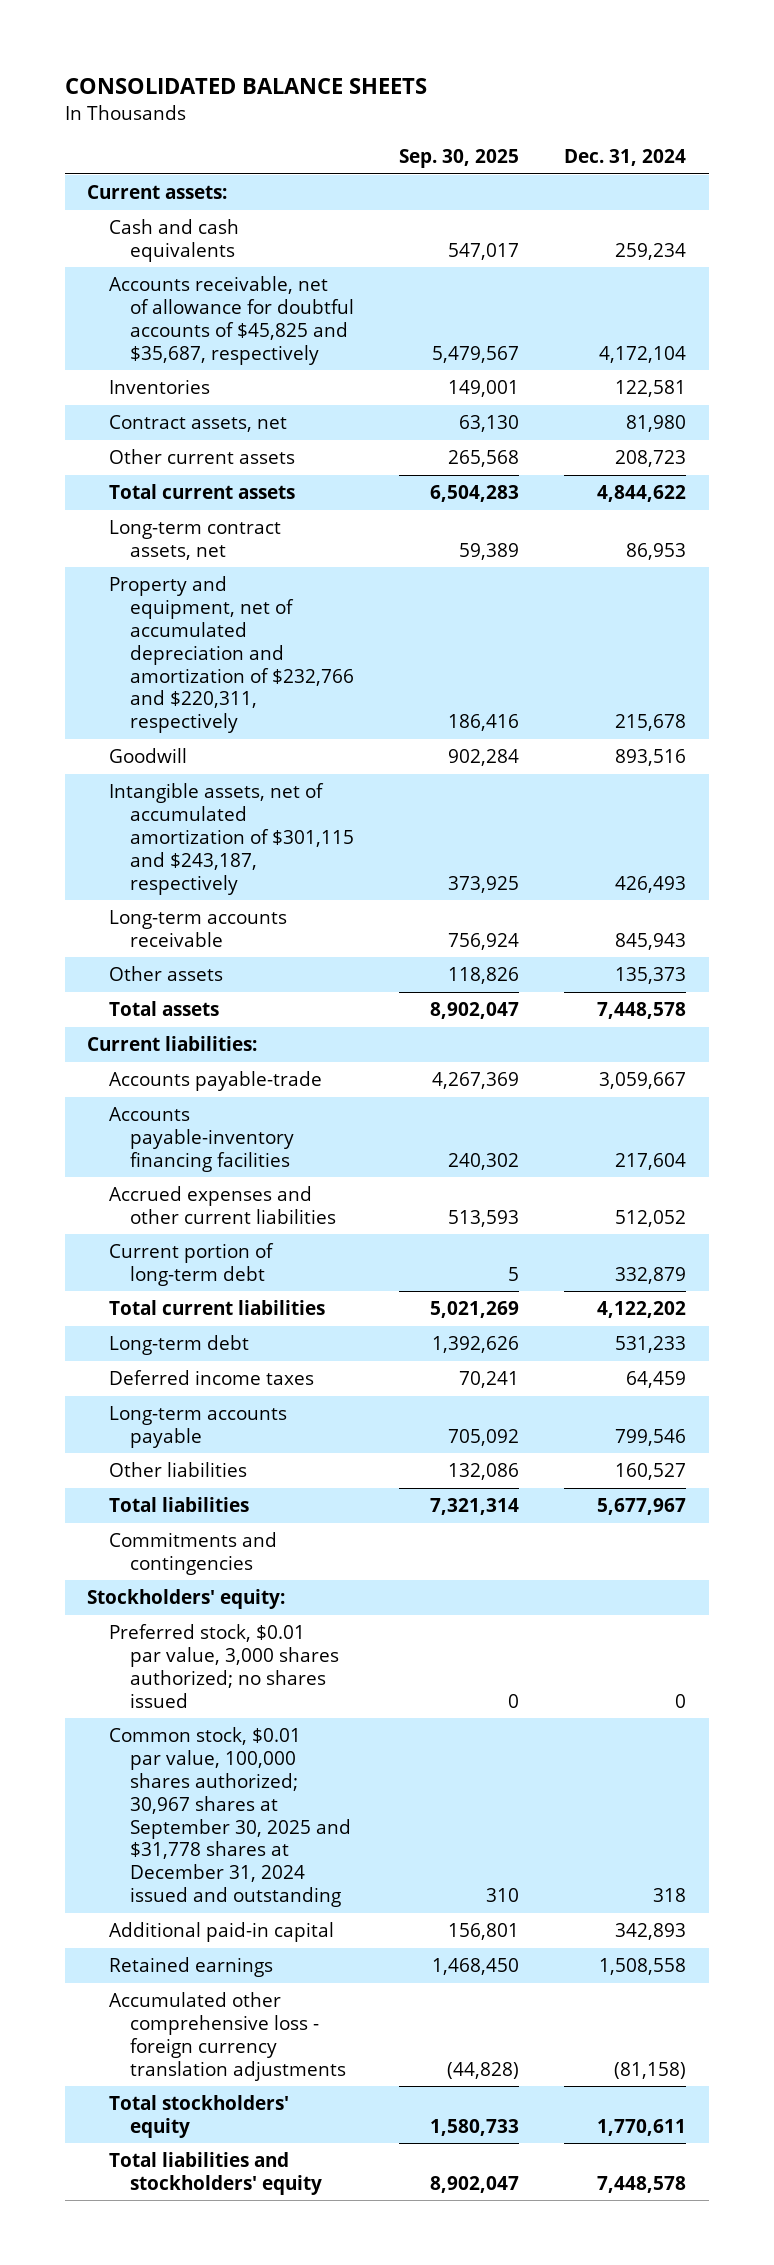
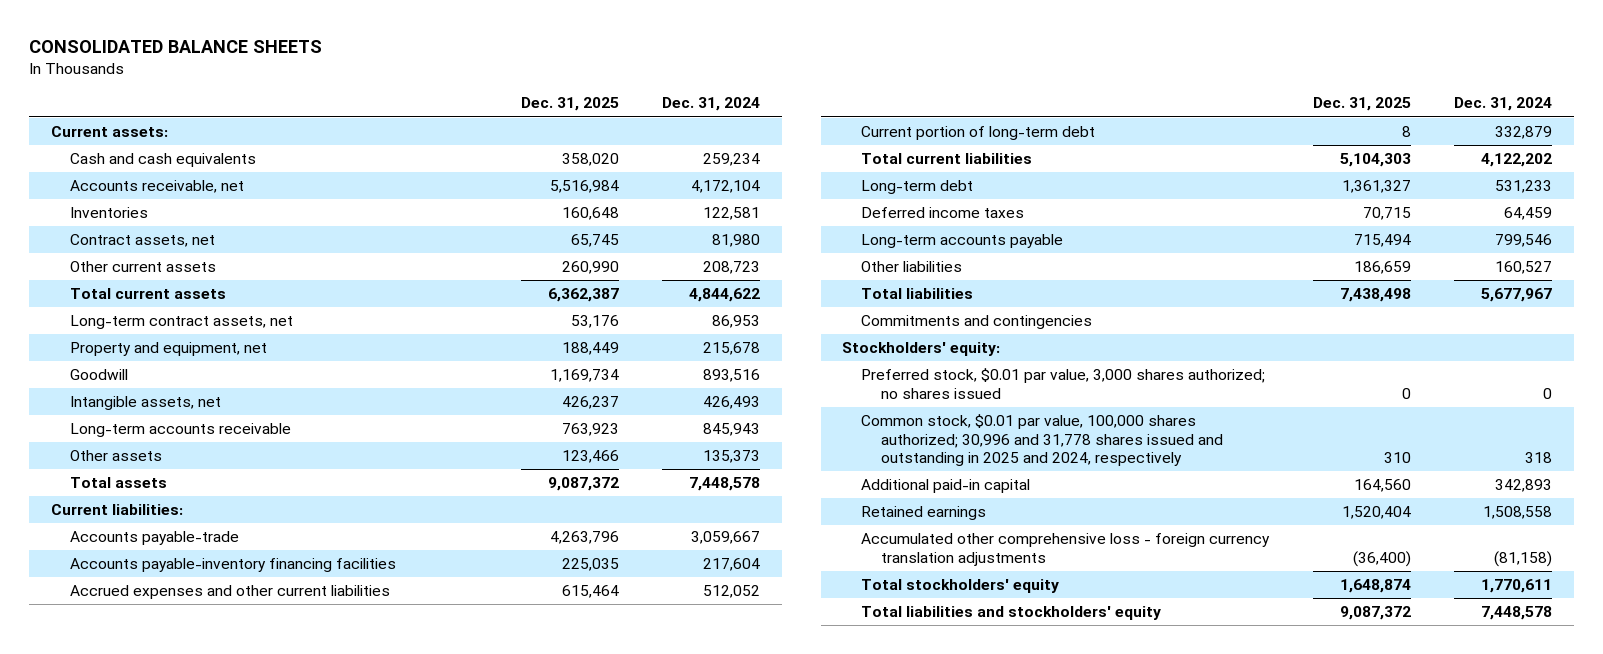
[399,149,520,169] Sep. 30, 2025 -> none
none -> [521,97,620,112] Dec. 31, 2025
[108,276,354,365] Accounts receivable, net of allowance for doubtful accounts of $45,825 and $35,687, respectively -> [69,180,244,194] Accounts receivable, net
[108,576,354,734] Property and equipment, net of accumulated depreciation and amortization of $232,766 and $220,311, respectively -> [69,342,267,357] Property and equipment, net
[108,783,354,895] Intangible assets, net of accumulated amortization of $301,115 and $243,187, respectively -> [69,396,221,411] Intangible assets, net
[108,1727,351,1908] Common stock, $0.01 par value, 100,000 shares authorized; 30,967 shares at September 30, 2025 and $31,778 shares at December 31, 2024 issued and outstanding -> [861,414,1223,467] Common stock, $0.01 par value, 100,000 shares authorized; 30,996 and 31,778 shares issued and outstanding in 2025 and 2024, respectively

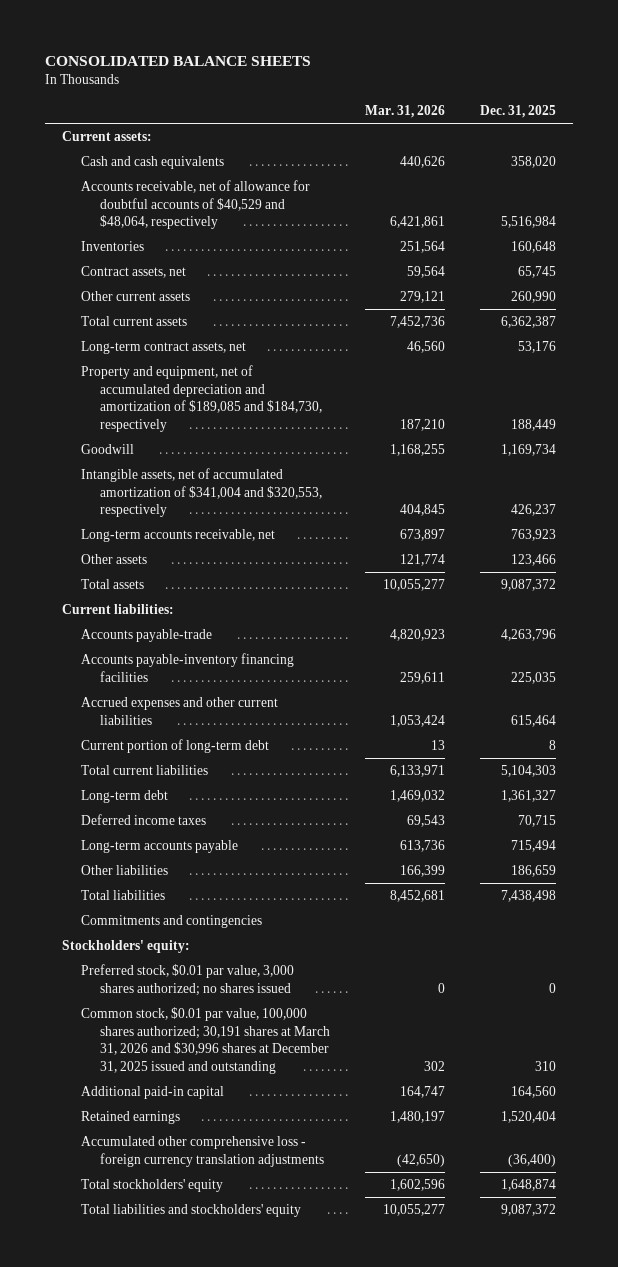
[662,97,761,112] Dec. 31, 2024 -> none
none -> [365,104,446,118] Mar. 31, 2026
[69,180,244,194] Accounts receivable, net -> [81,180,311,230] Accounts receivable, net of allowance for doubtful accounts of $40,529 and $48,064, respectively
[69,342,267,357] Property and equipment, net -> [81,365,323,432] Property and equipment, net of accumulated depreciation and amortization of $189,085 and $184,730, respectively
[69,396,221,411] Intangible assets, net -> [81,468,323,518] Intangible assets, net of accumulated amortization of $341,004 and $320,553, respectively
[69,423,291,438] Long-term accounts receivable -> [81,529,276,543] Long-term accounts receivable, net
[861,414,1223,467] Common stock, $0.01 par value, 100,000 shares authorized; 30,996 and 31,778 shares issued and outstanding in 2025 and 2024, respectively -> [81,1007,331,1074] Common stock, $0.01 par value, 100,000 shares authorized; 30,191 shares at March 31, 2026 and $30,996 shares at December 31, 2025 issued and outstanding

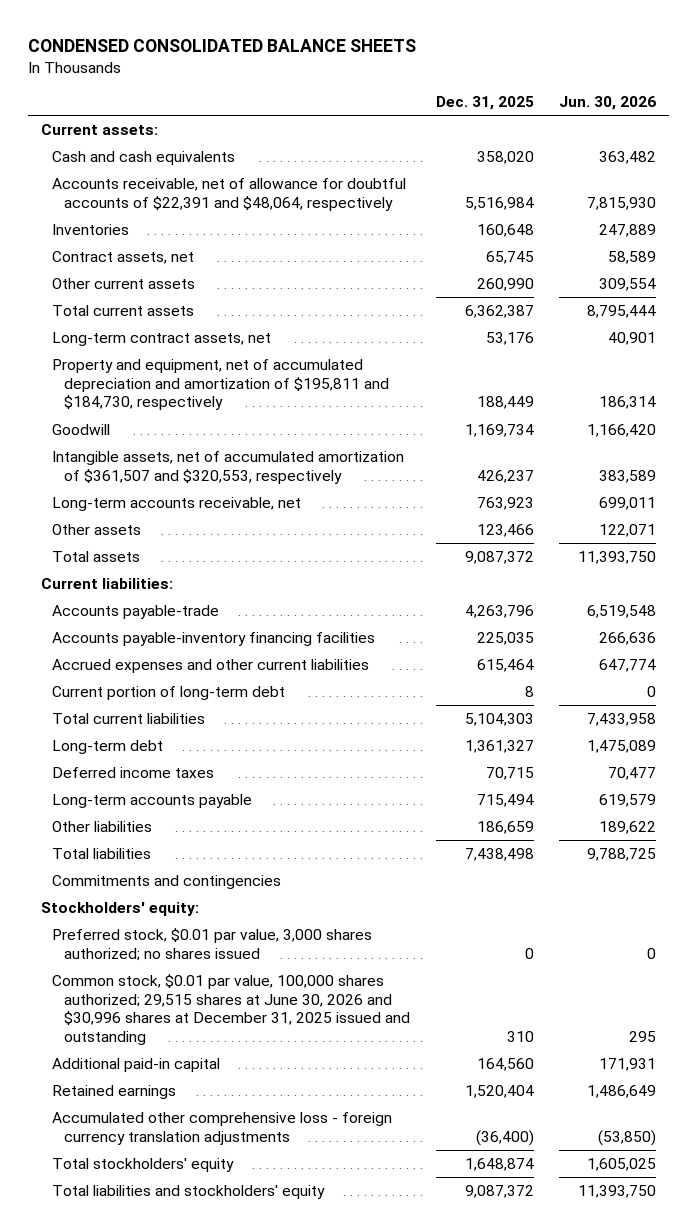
[44,55,311,66] CONSOLIDATED BALANCE SHEETS -> [27,38,416,52] CONDENSED CONSOLIDATED BALANCE SHEETS
[365,104,446,118] Mar. 31, 2026 -> none
none -> [559,96,657,111] Jun. 30, 2026
[81,180,311,230] Accounts receivable, net of allowance for doubtful accounts of $40,529 and $48,064, respectively -> [52,178,407,211] Accounts receivable, net of allowance for doubtful accounts of $22,391 and $48,064, respectively
[81,365,323,432] Property and equipment, net of accumulated depreciation and amortization of $189,085 and $184,730, respectively -> [52,359,390,411] Property and equipment, net of accumulated depreciation and amortization of $195,811 and $184,730, respectively
[81,468,323,518] Intangible assets, net of accumulated amortization of $341,004 and $320,553, respectively -> [52,451,405,484] Intangible assets, net of accumulated amortization of $361,507 and $320,553, respectively
[81,1007,331,1074] Common stock, $0.01 par value, 100,000 shares authorized; 30,191 shares at March 31, 2026 and $30,996 shares at December 31, 2025 issued and outstanding -> [52,974,411,1046] Common stock, $0.01 par value, 100,000 shares authorized; 29,515 shares at June 30, 2026 and $30,996 shares at December 31, 2025 issued and outstanding

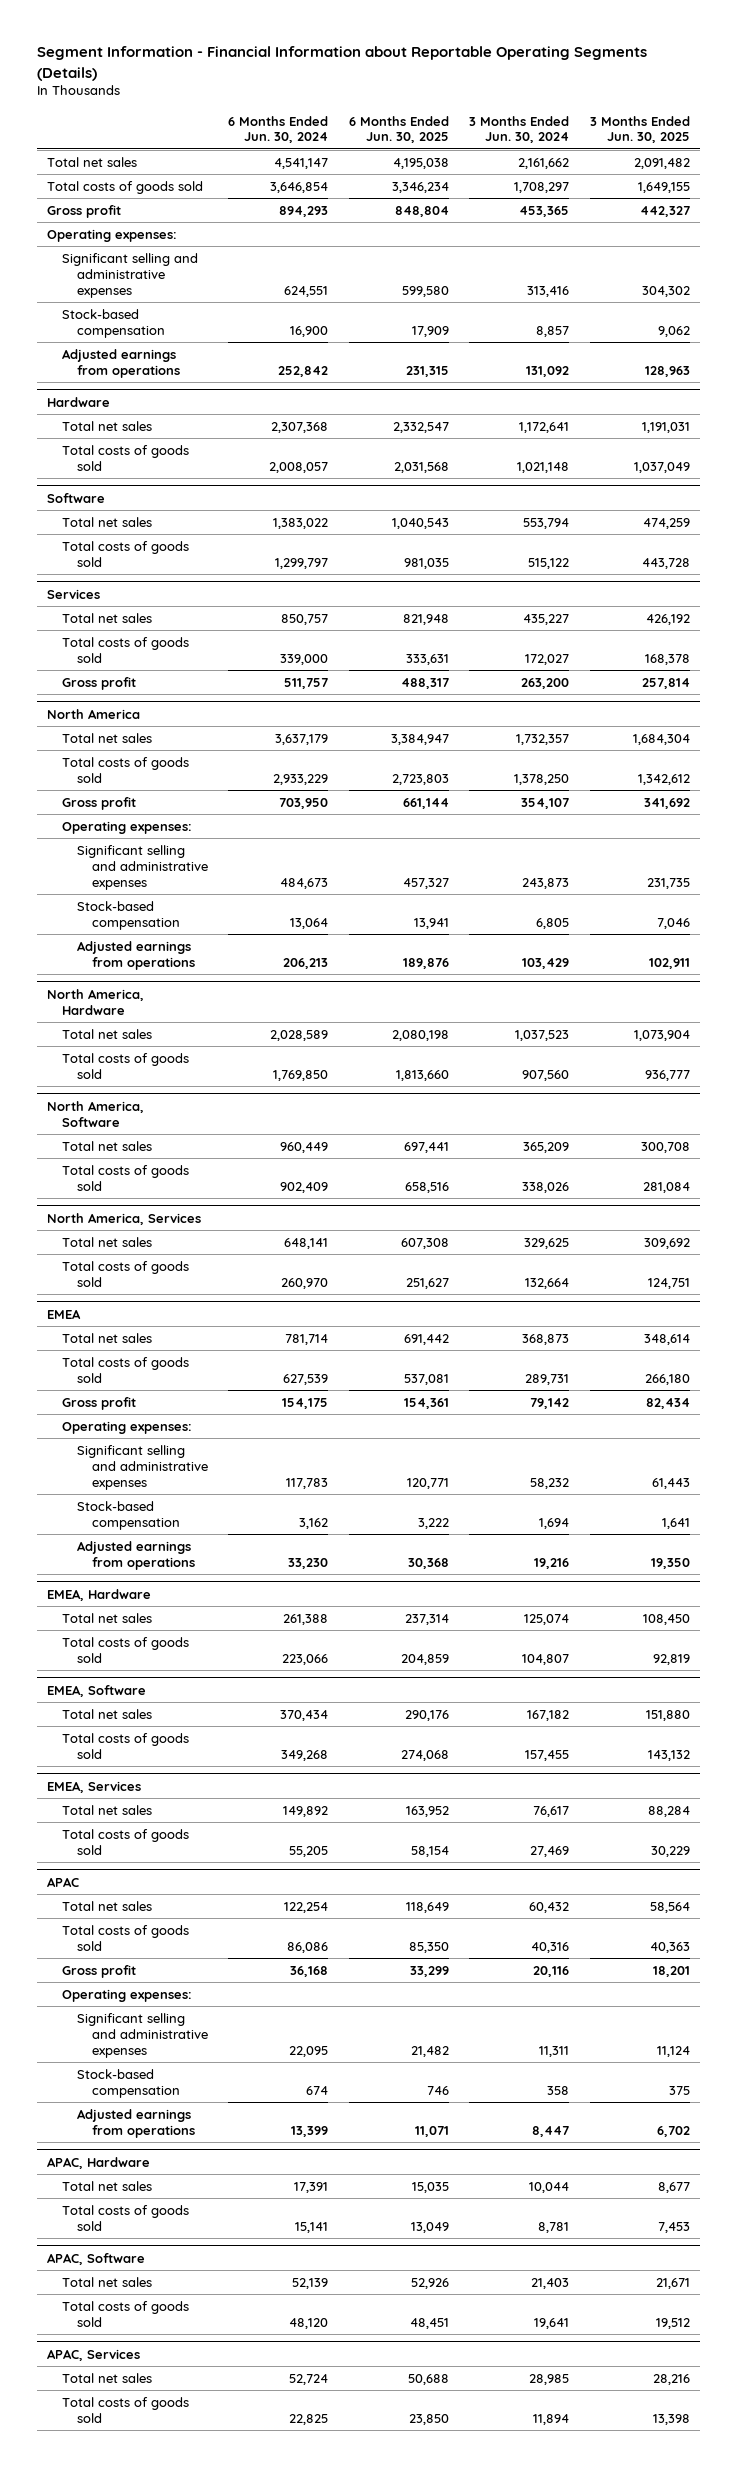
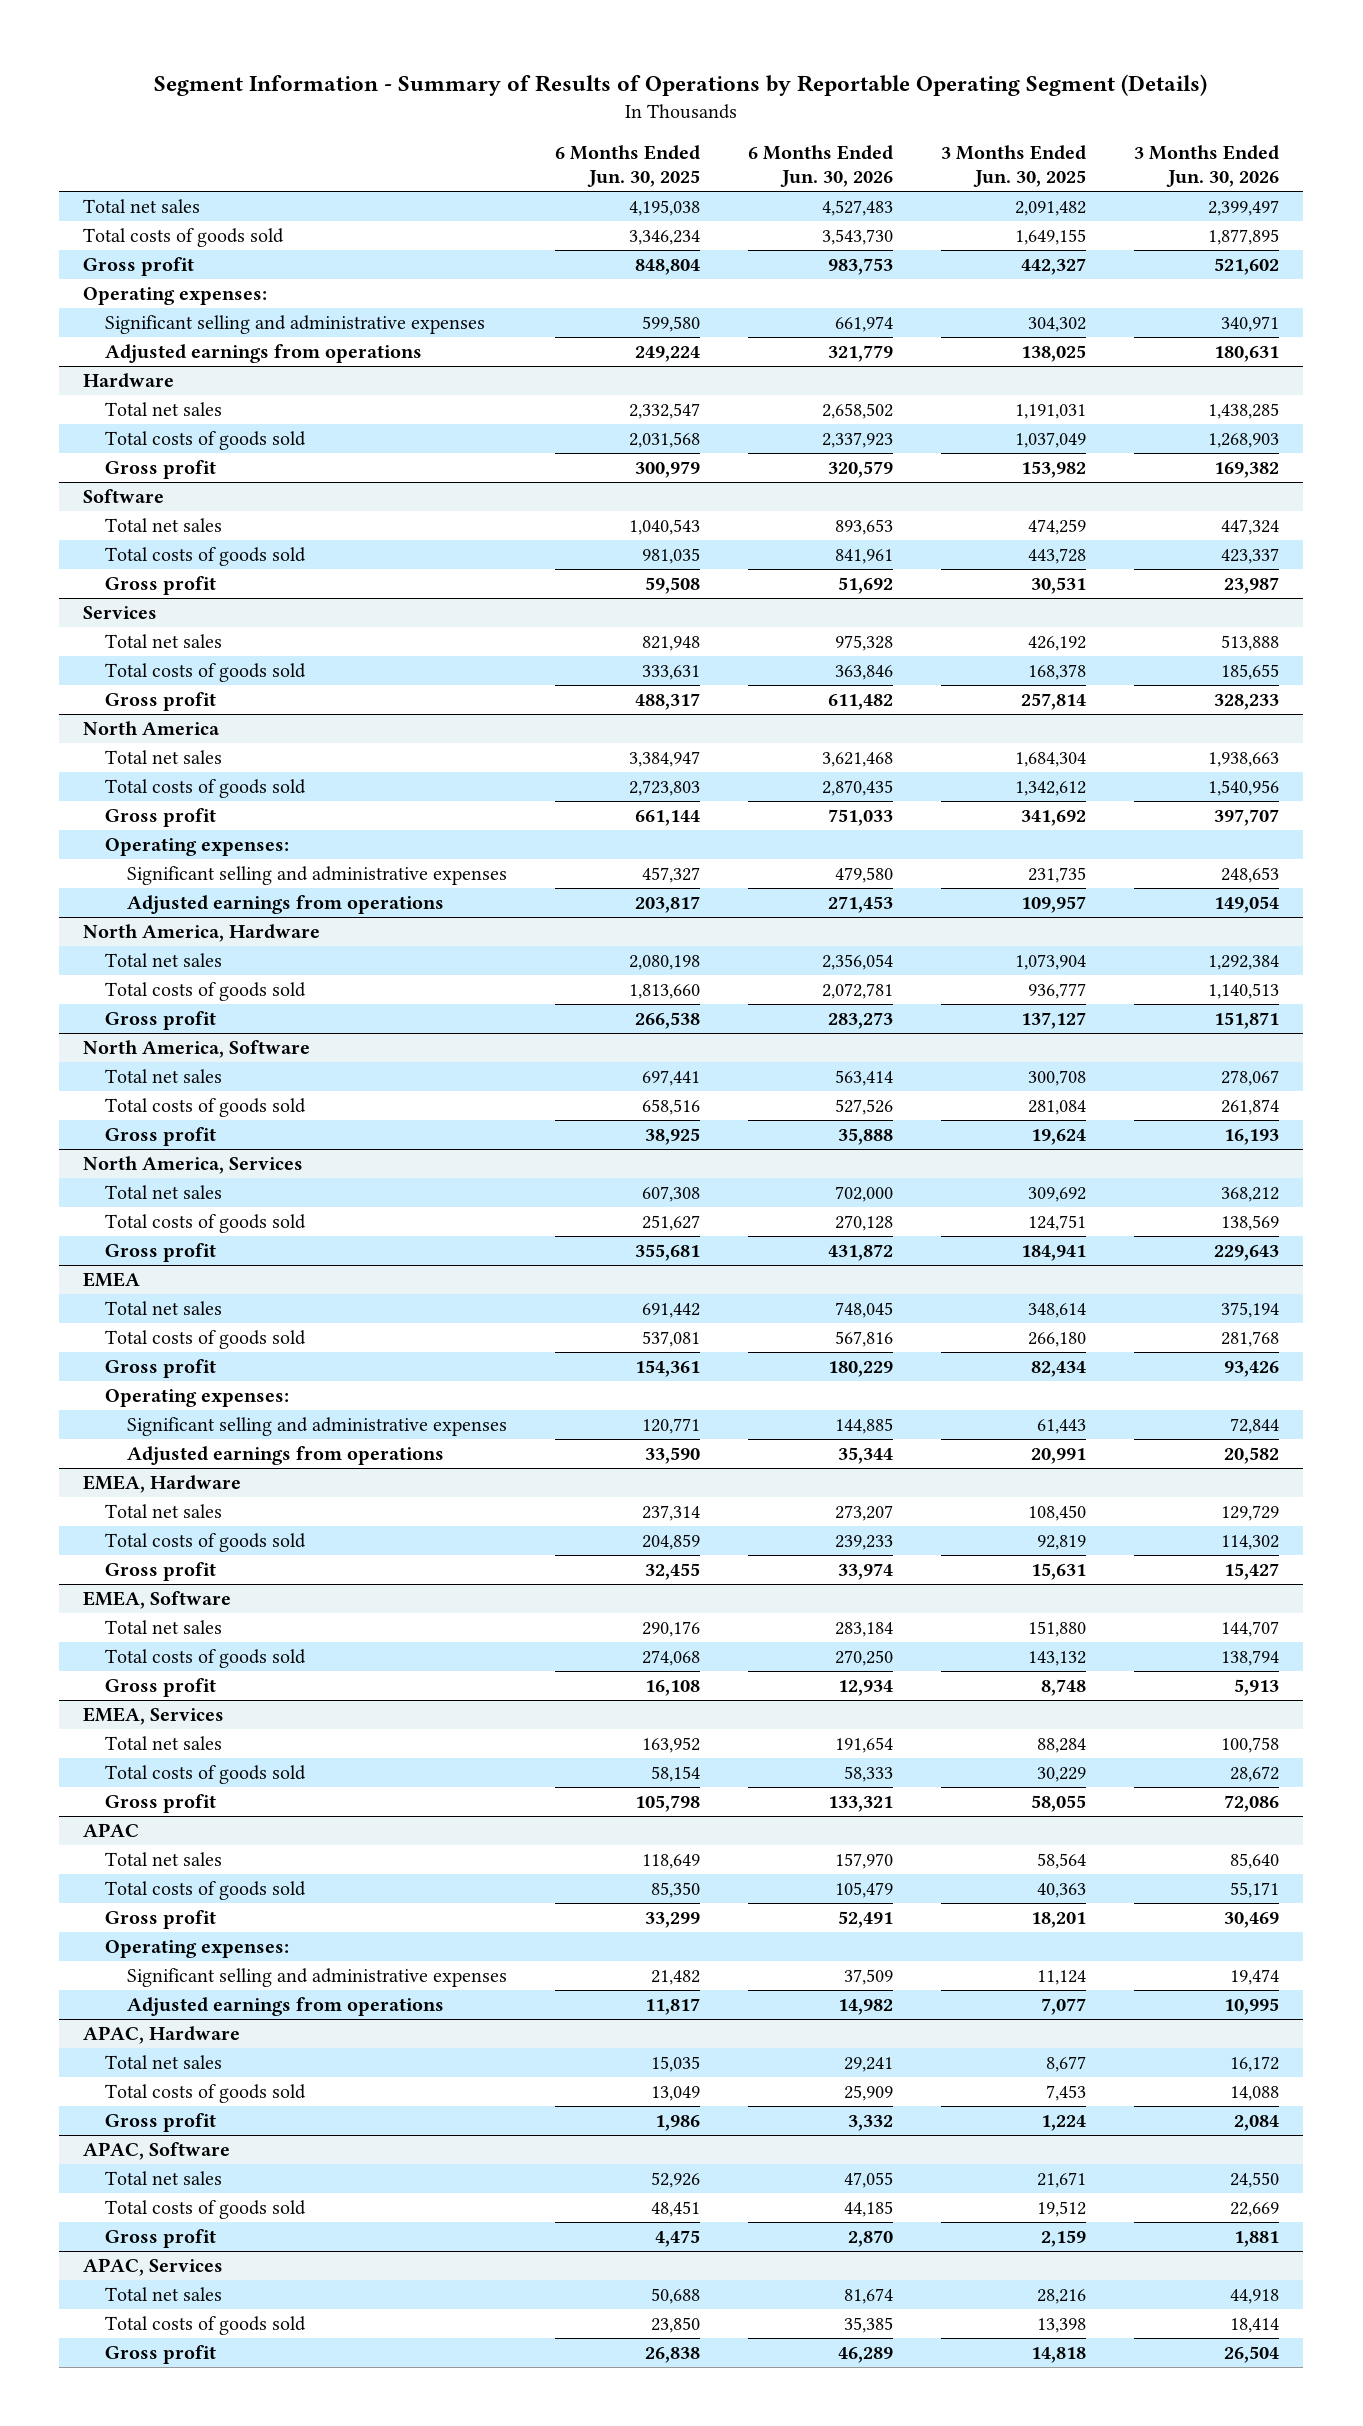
[36,46,647,81] Segment Information - Financial Information about Reportable Operating Segments (Details) -> [154,73,1208,96] Segment Information - Summary of Results of Operations by Reportable Operating Segment (Details)
[228,115,329,144] 6 Months Ended Jun. 30, 2024 -> none
[469,115,570,144] 3 Months Ended Jun. 30, 2024 -> none
none -> [748,145,894,188] 6 Months Ended Jun. 30, 2026
none -> [1134,145,1280,188] 3 Months Ended Jun. 30, 2026
[61,308,165,338] Stock-based compensation -> none
[405,365,449,377] 231,315 -> [634,346,700,363] 249,224
[645,365,691,377] 128,963 -> [1021,345,1087,363] 138,025
none -> [105,460,217,480] Gross profit
none -> [105,576,217,596] Gross profit
[76,900,180,930] Stock-based compensation -> none
[402,957,449,969] 189,876 -> [634,896,700,914] 203,817
[649,957,691,969] 102,911 -> [1021,896,1087,914] 109,957
none -> [105,1011,217,1031] Gross profit
none -> [105,1127,217,1147] Gross profit
none -> [105,1243,217,1263] Gross profit
[76,1500,180,1530] Stock-based compensation -> none
[407,1557,449,1569] 30,368 -> [644,1447,700,1465] 33,590
[651,1557,691,1569] 19,350 -> [1031,1448,1087,1465] 20,991
none -> [105,1562,217,1582] Gross profit
none -> [105,1678,217,1698] Gross profit
none -> [105,1794,217,1814] Gross profit
[76,2068,180,2098] Stock-based compensation -> none
[414,2125,449,2137] 11,071 -> [644,1998,700,2016] 11,817
[657,2125,691,2137] 6,702 -> [1041,1998,1087,2016] 7,077
none -> [105,2113,217,2133] Gross profit
none -> [105,2229,217,2249] Gross profit
none -> [105,2345,217,2365] Gross profit

